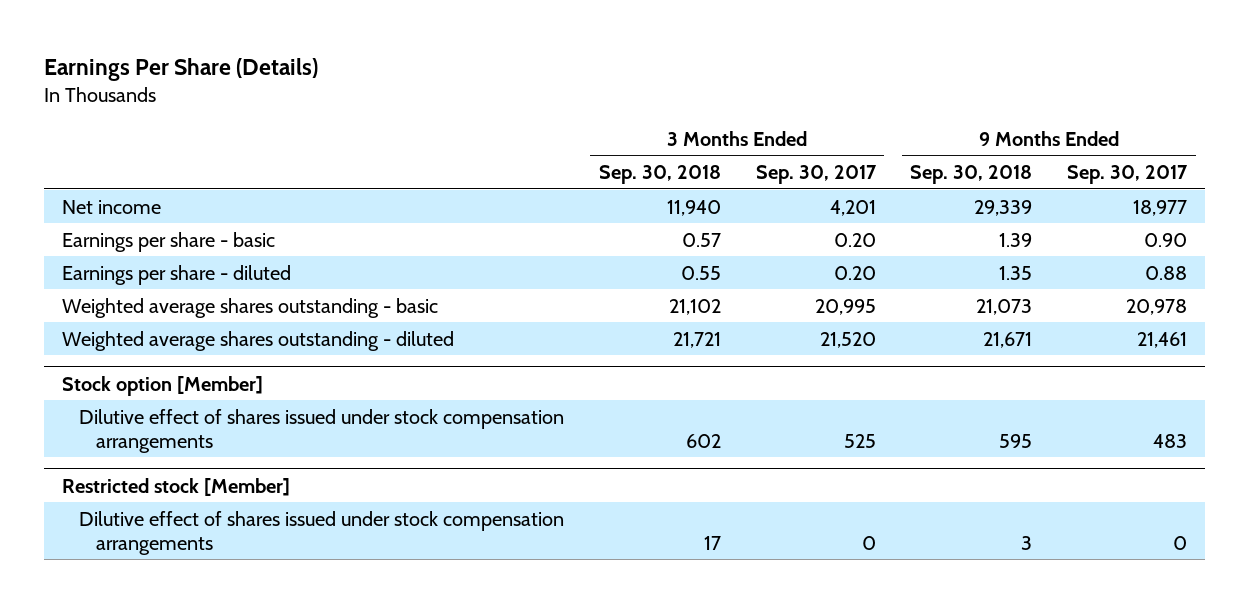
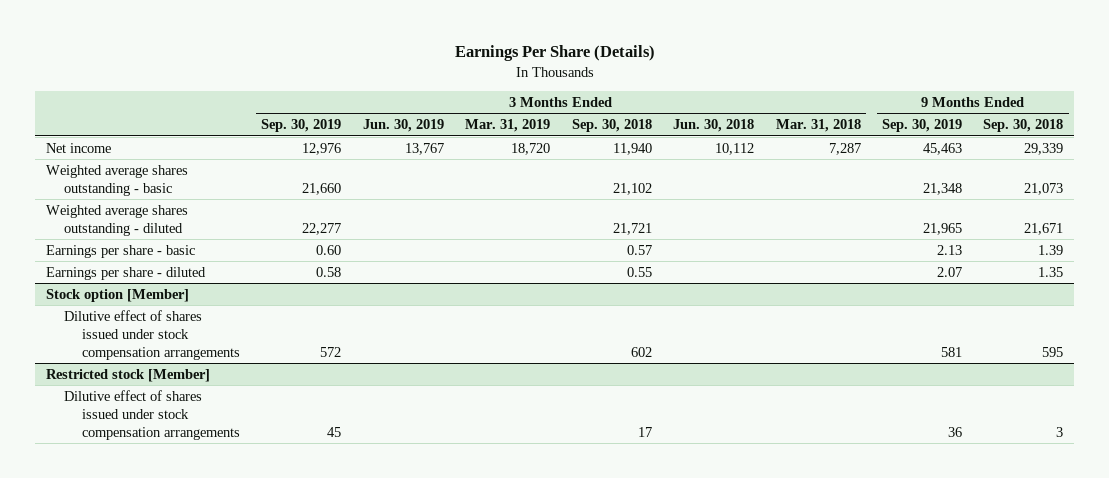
[755,165,877,185] Sep. 30, 2017 -> none
[1067,165,1189,185] Sep. 30, 2017 -> none
none -> [261,119,342,133] Sep. 30, 2019
none -> [362,119,444,133] Jun. 30, 2019
none -> [465,119,551,133] Mar. 31, 2019
none -> [673,119,755,133] Jun. 30, 2018
none -> [775,119,861,133] Mar. 31, 2018
none -> [881,119,962,133] Sep. 30, 2019
[61,231,275,252] Earnings per share - basic -> [45,244,195,258] Earnings per share - basic
[61,264,291,285] Earnings per share - diluted -> [45,266,206,280] Earnings per share - diluted

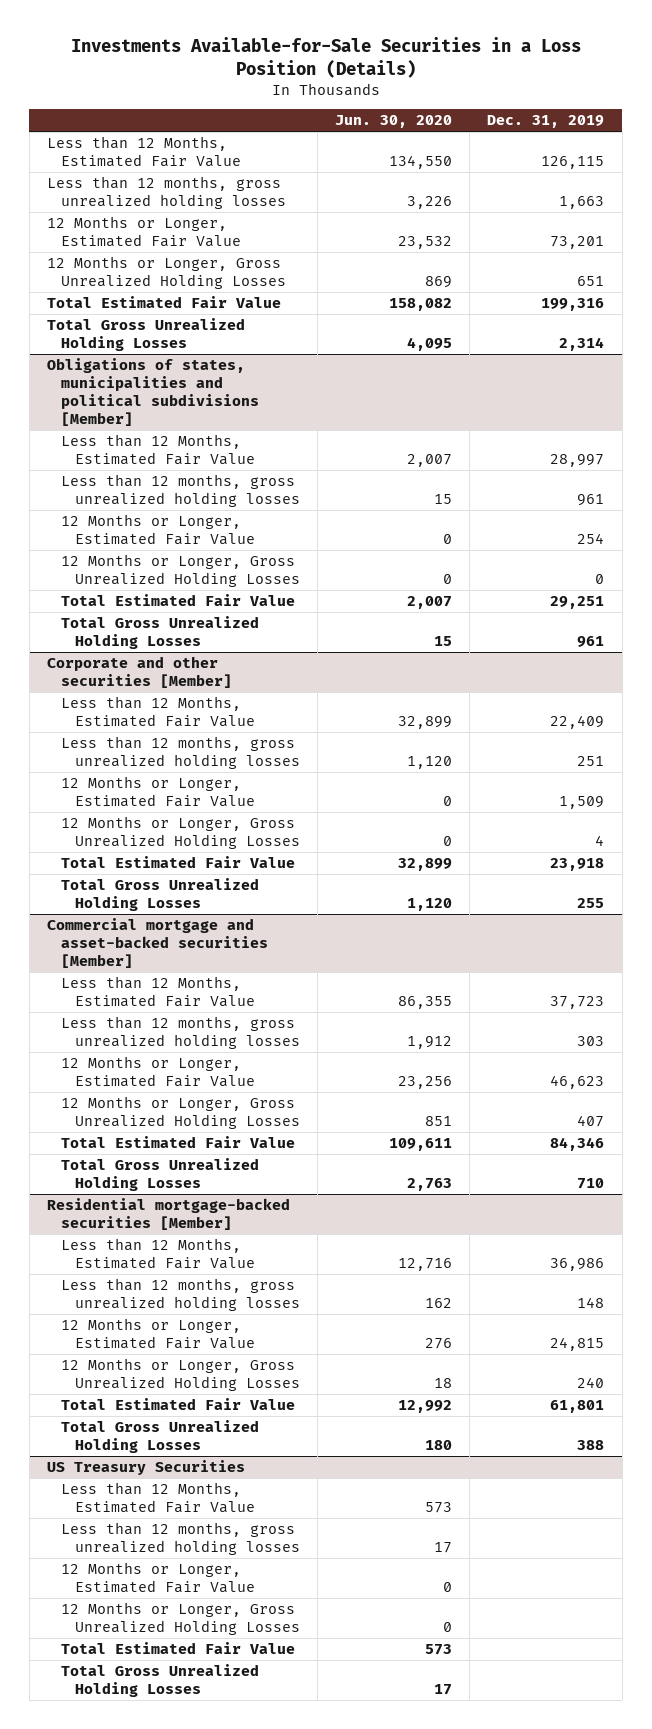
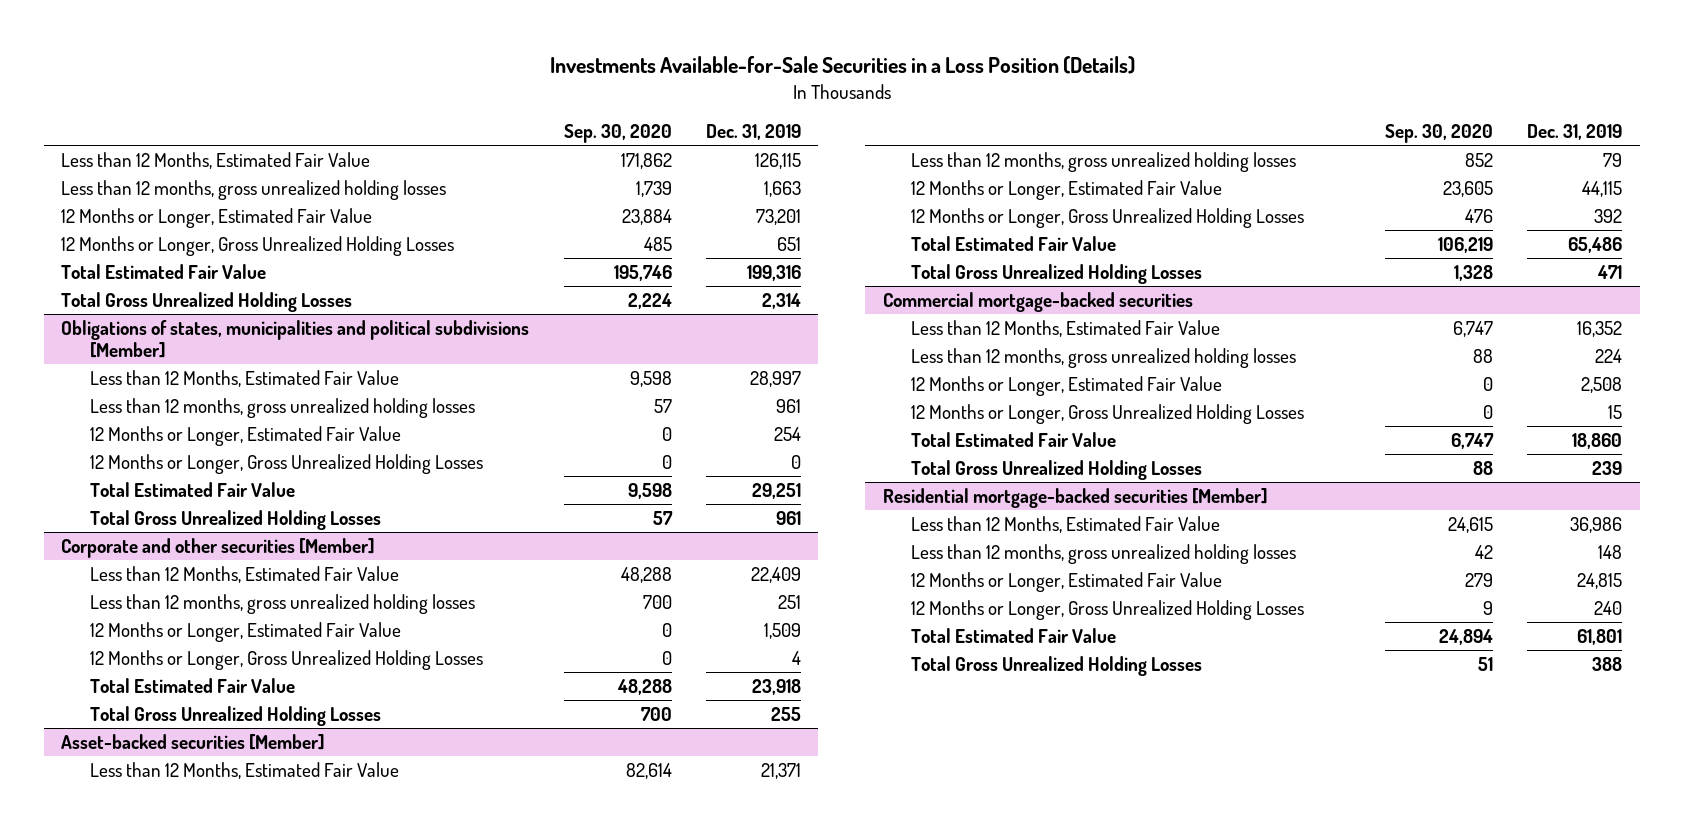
[335,115,453,129] Jun. 30, 2020 -> none
none -> [563,124,672,144] Sep. 30, 2020
[47,918,268,969] Commercial mortgage and asset-backed securities [Member] -> [61,733,326,750] Asset-backed securities [Member]
[550,996,605,1010] 37,723 -> [761,762,802,779] 21,371
[577,1036,605,1047] 303 -> [1603,152,1623,167] 79
[550,1075,605,1090] 46,623 -> [1582,180,1623,197] 44,115
[577,1115,605,1128] 407 -> [1594,208,1623,223] 392
[550,1137,605,1152] 84,346 -> [1568,236,1623,253] 65,486
[577,1178,605,1190] 710 -> [1597,264,1623,279] 471
none -> [882,291,1193,312] Commercial mortgage-backed securities
none -> [910,319,1220,337] Less than 12 Months, Estimated Fair Value
none -> [910,347,1296,368] Less than 12 months, gross unrealized holding losses
none -> [910,375,1222,396] 12 Months or Longer, Estimated Fair Value
none -> [910,403,1304,424] 12 Months or Longer, Gross Unrealized Holding Losses
none -> [910,431,1116,447] Total Estimated Fair Value
none -> [910,459,1202,480] Total Gross Unrealized Holding Losses
[47,1460,246,1476] US Treasury Securities -> none
[60,1482,255,1514] Less than 12 Months, Estimated Fair Value -> none
[60,1522,300,1556] Less than 12 months, gross unrealized holding losses -> none
[60,1562,255,1594] 12 Months or Longer, Estimated Fair Value -> none
[60,1602,300,1636] 12 Months or Longer, Gross Unrealized Holding Losses -> none
[60,1642,295,1655] Total Estimated Fair Value -> none
[60,1664,259,1698] Total Gross Unrealized Holding Losses -> none

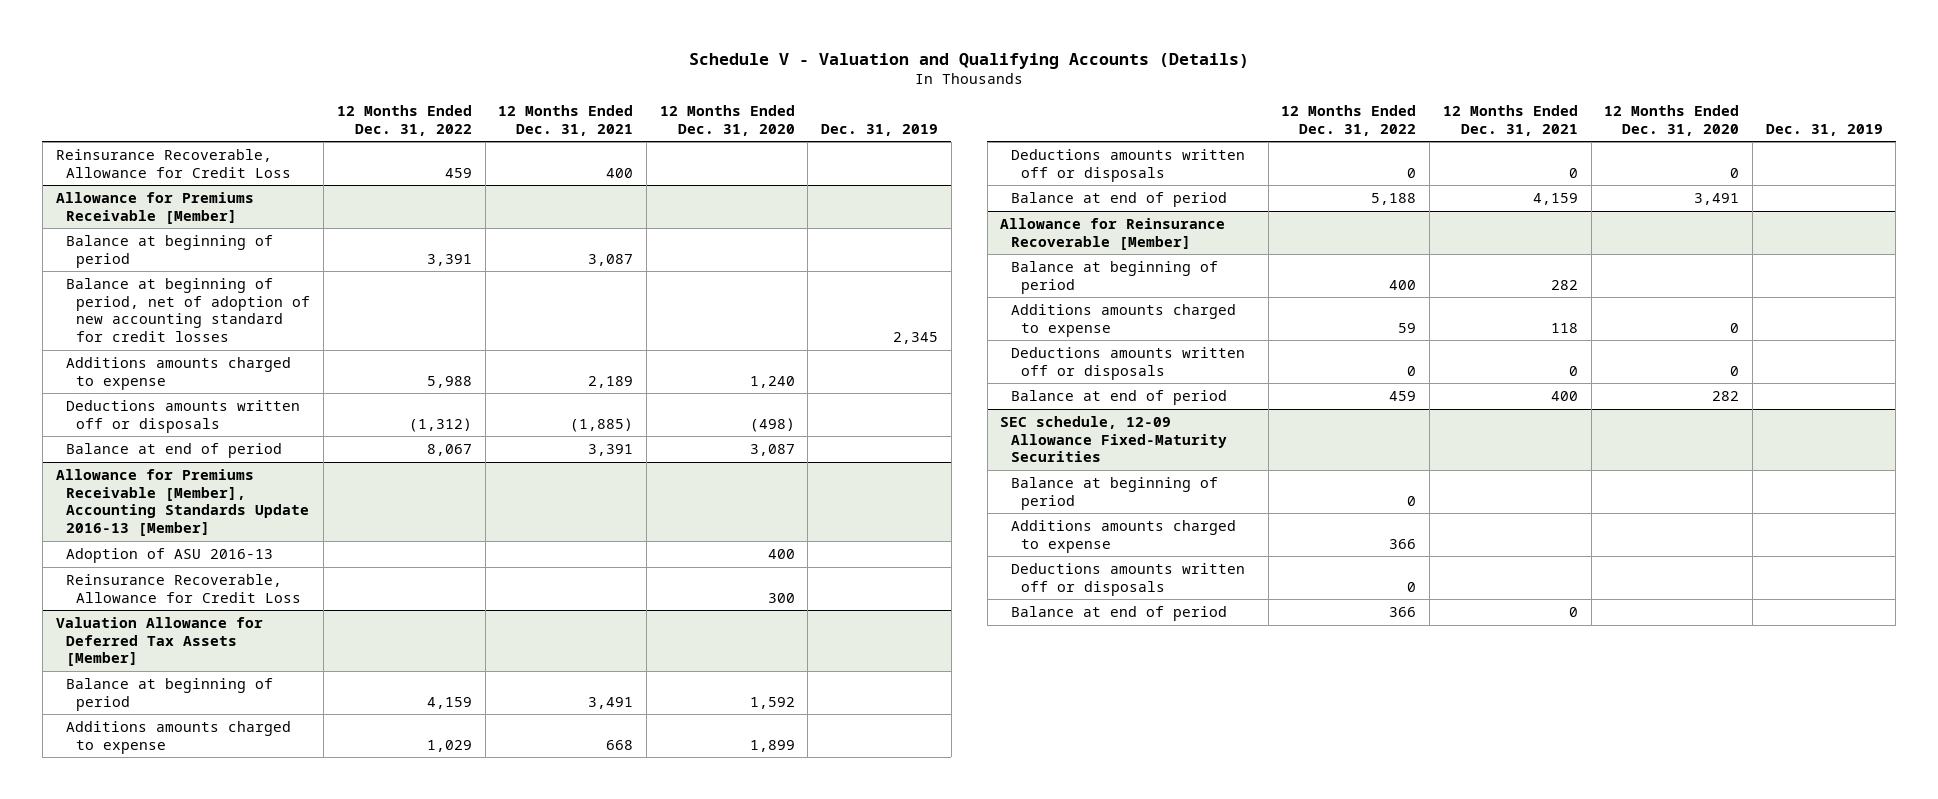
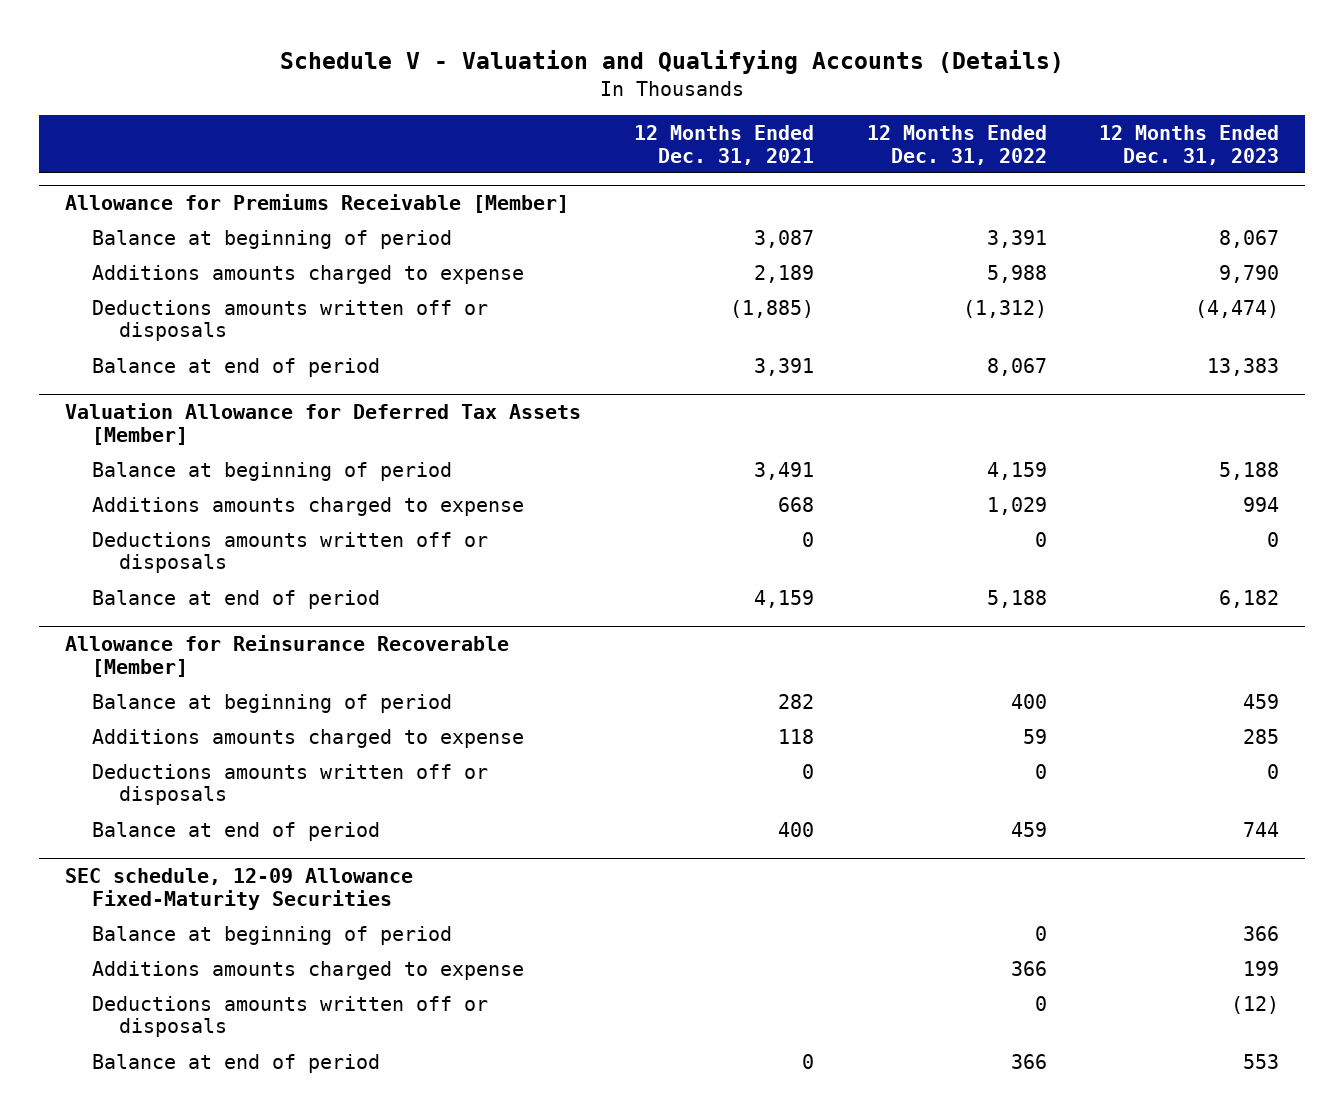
[659,105,795,136] 12 Months Ended Dec. 31, 2020 -> none
[821,123,939,136] Dec. 31, 2019 -> none
none -> [1099,124,1280,165] 12 Months Ended Dec. 31, 2023
[55,149,292,178] Reinsurance Recoverable, Allowance for Credit Loss -> none
[66,278,311,342] Balance at beginning of period, net of adoption of new accounting standard for credit losses -> none
[55,469,310,536] Allowance for Premiums Receivable [Member], Accounting Standards Update 2016-13 [Member] -> none
[66,548,274,564] Adoption of ASU 2016-13 -> none
[66,574,302,603] Reinsurance Recoverable, Allowance for Credit Loss -> none

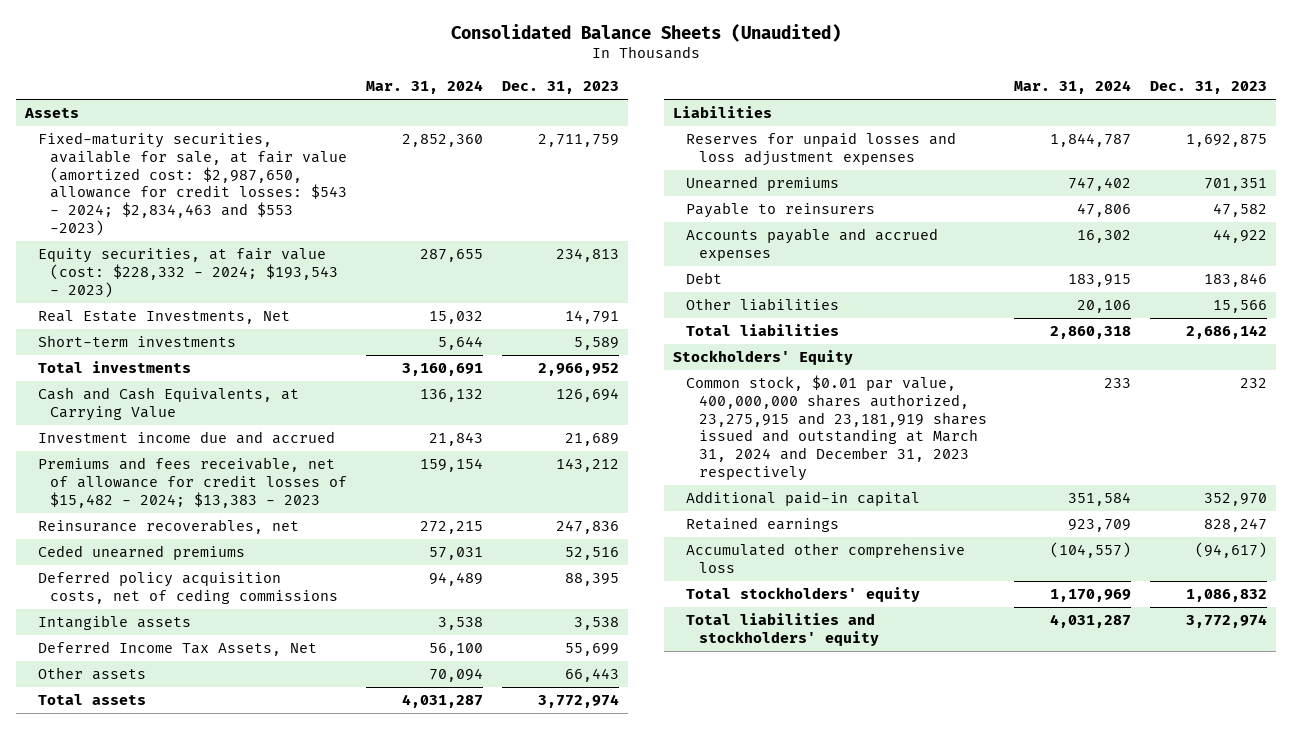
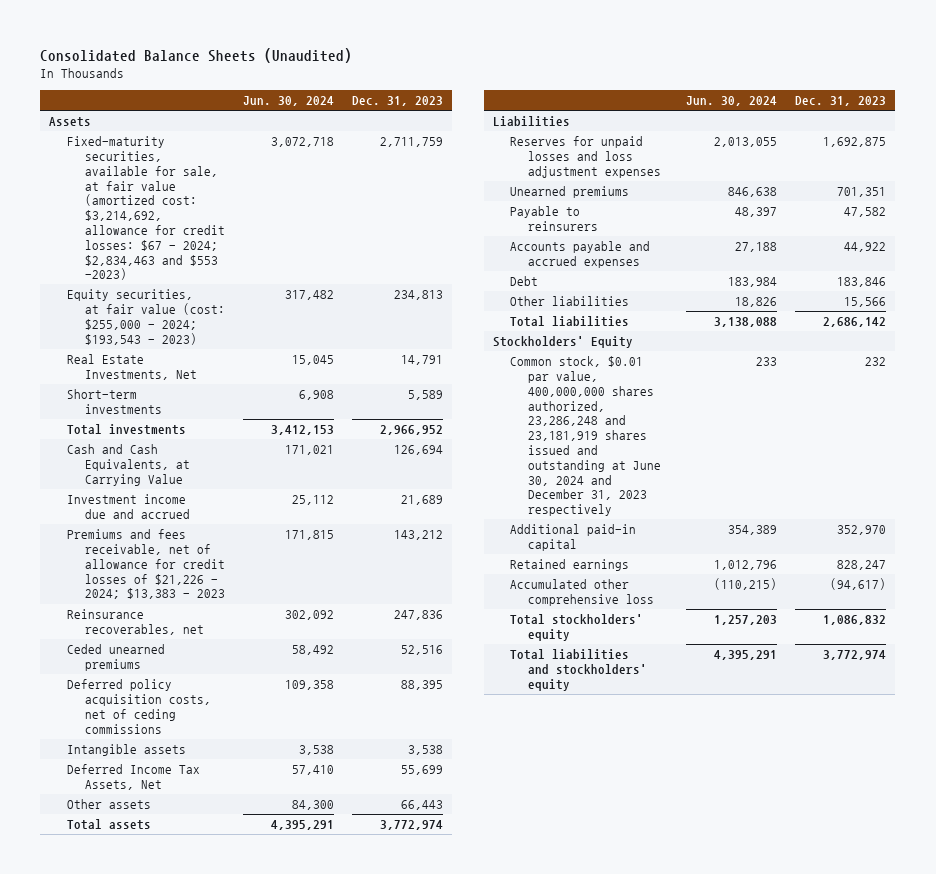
[365,80,483,95] Mar. 31, 2024 -> none
none -> [242,96,334,107] Jun. 30, 2024
[37,132,348,237] Fixed-maturity securities, available for sale, at fair value (amortized cost: $2,987,650, allowance for credit losses: $543 - 2024; $2,834,463 and $553 -2023) -> [67,136,225,281] Fixed-maturity securities, available for sale, at fair value (amortized cost: $3,214,692, allowance for credit losses: $67 - 2024; $2,834,463 and $553 -2023)
[37,248,339,298] Equity securities, at fair value (cost: $228,332 - 2024; $193,543 - 2023) -> [67,289,225,345] Equity securities, at fair value (cost: $255,000 - 2024; $193,543 - 2023)
[37,457,348,508] Premiums and fees receivable, net of allowance for credit losses of $15,482 - 2024; $13,383 - 2023 -> [67,529,225,600] Premiums and fees receivable, net of allowance for credit losses of $21,226 - 2024; $13,383 - 2023
[686,375,987,482] Common stock, $0.01 par value, 400,000,000 shares authorized, 23,275,915 and 23,181,919 shares issued and outstanding at March 31, 2024 and December 31, 2023 respectively -> [510,356,661,517] Common stock, $0.01 par value, 400,000,000 shares authorized, 23,286,248 and 23,181,919 shares issued and outstanding at June 30, 2024 and December 31, 2023 respectively

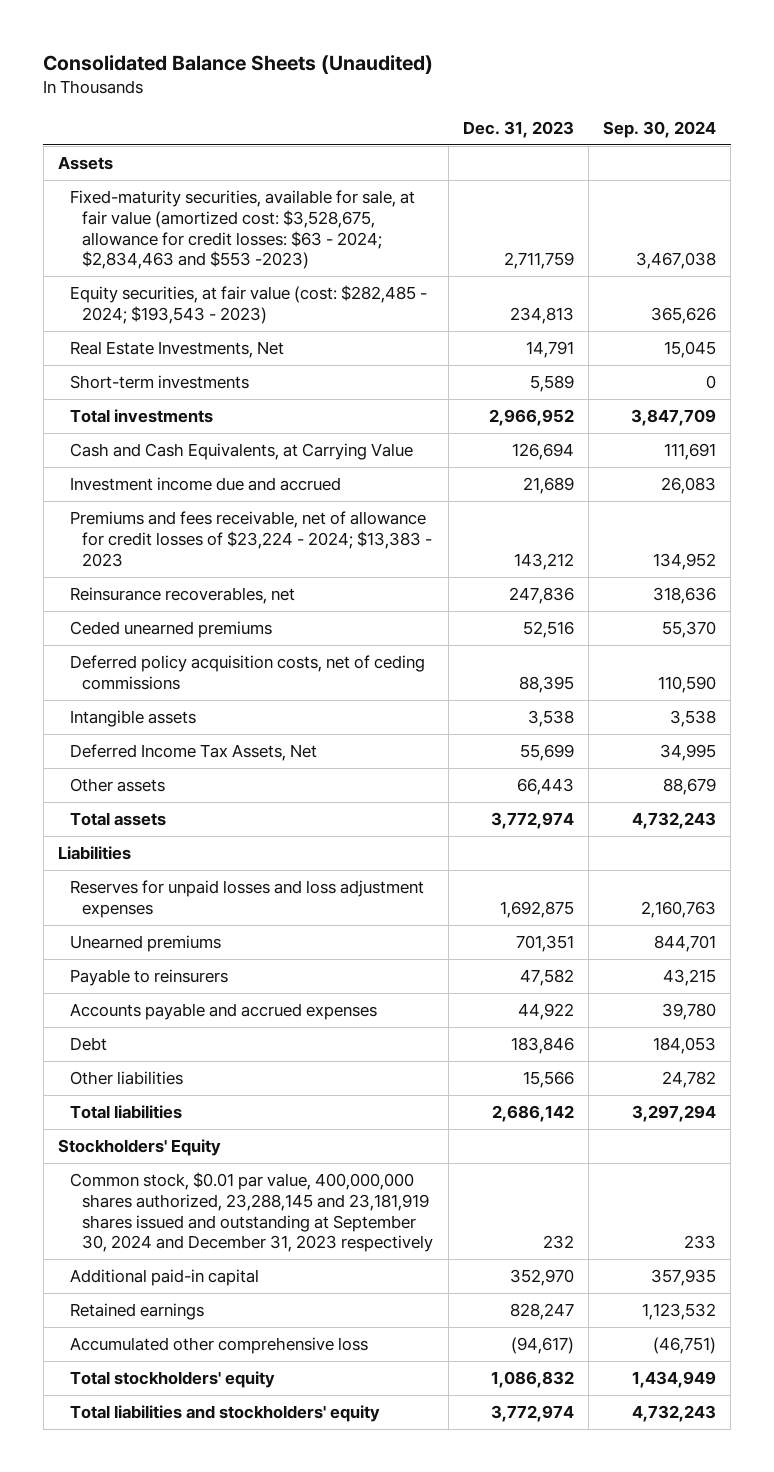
[242,96,334,107] Jun. 30, 2024 -> none
none -> [603,120,717,138] Sep. 30, 2024
[67,136,225,281] Fixed-maturity securities, available for sale, at fair value (amortized cost: $3,214,692, allowance for credit losses: $67 - 2024; $2,834,463 and $553 -2023) -> [70,190,416,270] Fixed-maturity securities, available for sale, at fair value (amortized cost: $3,528,675, allowance for credit losses: $63 - 2024; $2,834,463 and $553 -2023)
[67,289,225,345] Equity securities, at fair value (cost: $255,000 - 2024; $193,543 - 2023) -> [70,285,428,324] Equity securities, at fair value (cost: $282,485 - 2024; $193,543 - 2023)
[67,529,225,600] Premiums and fees receivable, net of allowance for credit losses of $21,226 - 2024; $13,383 - 2023 -> [70,511,433,567] Premiums and fees receivable, net of allowance for credit losses of $23,224 - 2024; $13,383 - 2023
[510,356,661,517] Common stock, $0.01 par value, 400,000,000 shares authorized, 23,286,248 and 23,181,919 shares issued and outstanding at June 30, 2024 and December 31, 2023 respectively -> [70,1172,434,1253] Common stock, $0.01 par value, 400,000,000 shares authorized, 23,288,145 and 23,181,919 shares issued and outstanding at September 30, 2024 and December 31, 2023 respectively

